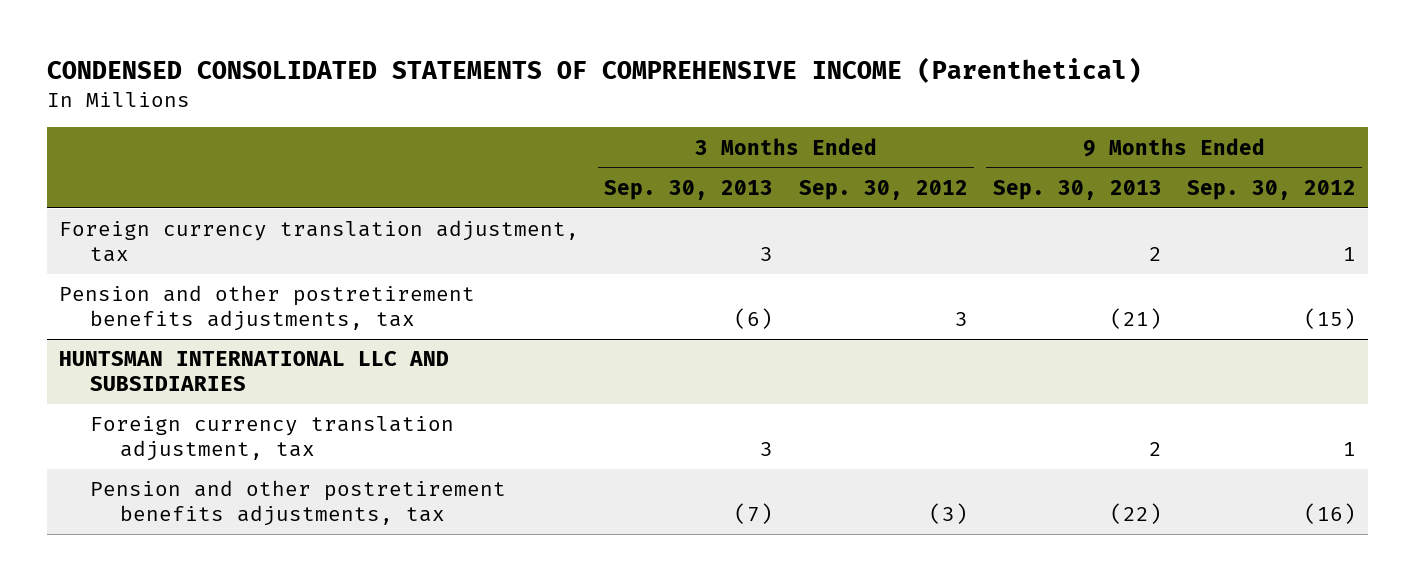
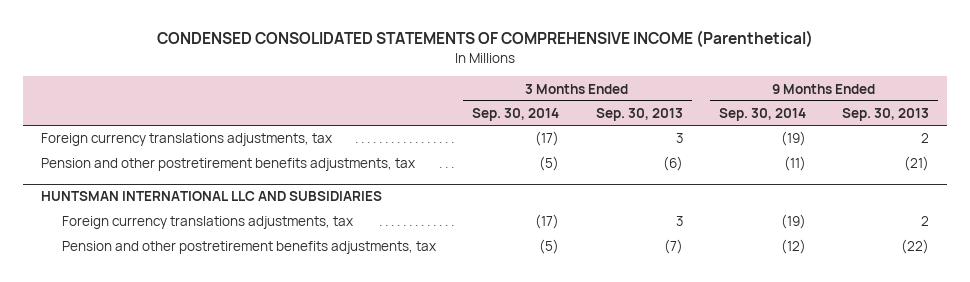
[798,179,968,200] Sep. 30, 2012 -> none
[1186,179,1356,200] Sep. 30, 2012 -> none
none -> [472,108,560,122] Sep. 30, 2014
none -> [718,108,806,122] Sep. 30, 2014
[59,220,580,263] Foreign currency translation adjustment, tax -> [41,133,333,147] Foreign currency translations adjustments, tax
[89,416,454,462] Foreign currency translation adjustment, tax -> [62,216,354,230] Foreign currency translations adjustments, tax

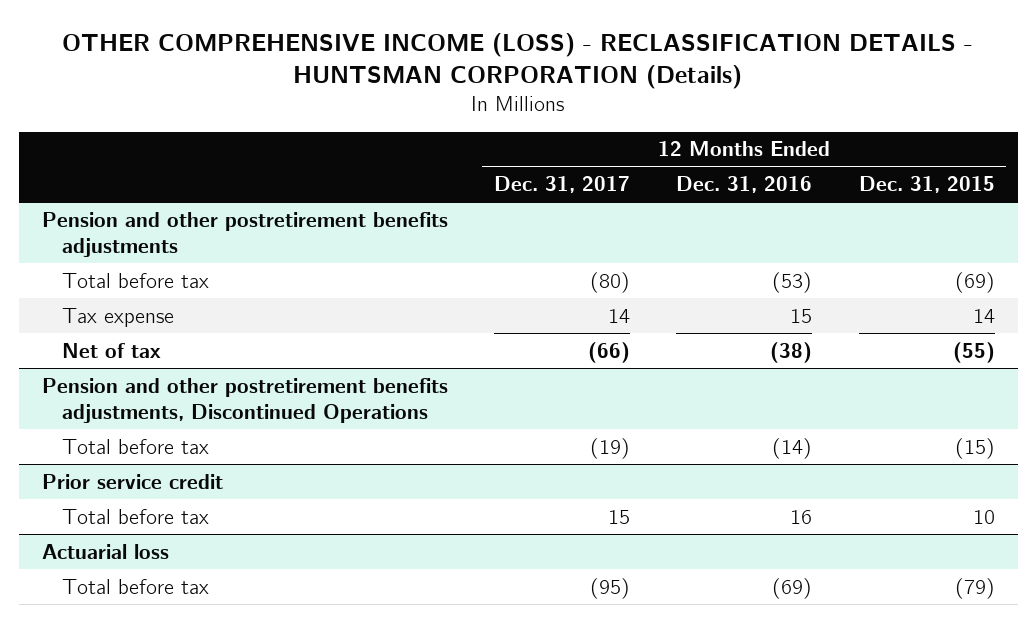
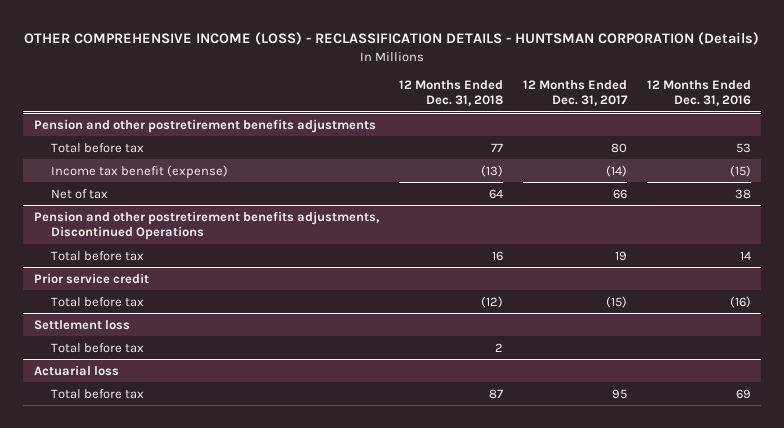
[858,176,995,194] Dec. 31, 2015 -> none
none -> [398,79,503,107] 12 Months Ended Dec. 31, 2018
[590,271,631,293] (80) -> [610,142,627,153] 80
[772,271,813,293] (53) -> [735,142,751,153] 53
[62,307,175,327] Tax expense -> [50,164,228,179] Income tax benefit (expense)
[608,308,631,323] 14 -> [605,164,627,177] (14)
[790,308,813,323] 15 -> [729,164,751,177] (15)
[588,341,631,363] (66) -> [612,188,627,199] 66
[770,341,813,363] (38) -> [734,188,751,199] 38
[590,437,631,459] (19) -> [614,250,627,261] 19
[772,437,813,459] (14) -> [739,250,751,260] 14
[608,509,631,524] 15 -> [605,295,627,308] (15)
[790,509,813,524] 16 -> [729,295,751,308] (16)
none -> [33,319,130,330] Settlement loss
none -> [50,342,144,353] Total before tax
[590,577,631,599] (95) -> [611,388,627,399] 95
[772,577,813,599] (69) -> [735,388,751,399] 69

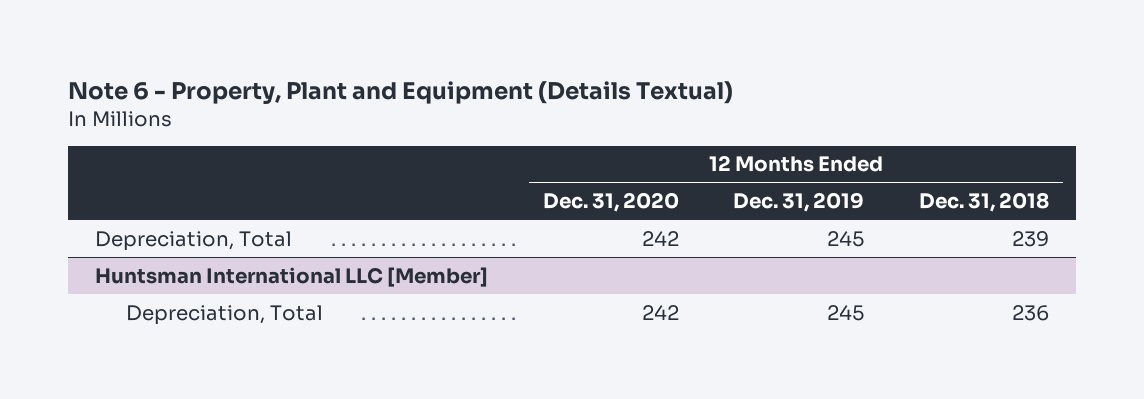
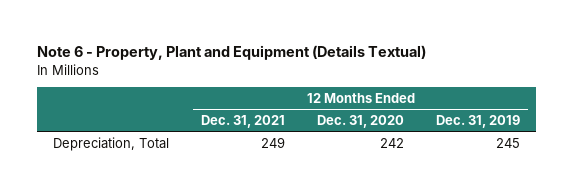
[918,192,1049,213] Dec. 31, 2018 -> none
none -> [201,114,286,128] Dec. 31, 2021
[95,266,489,287] Huntsman International LLC [Member] -> none
[126,304,324,325] Depreciation, Total -> none

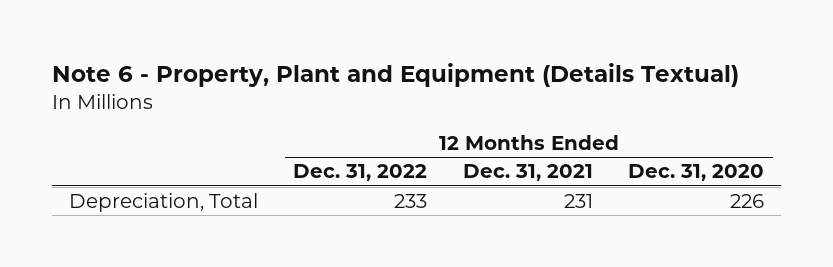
[435,114,520,128] Dec. 31, 2019 -> none
none -> [293,164,428,182] Dec. 31, 2022
[261,136,286,148] 249 -> [563,194,593,209] 231
[380,137,405,148] 242 -> [729,194,764,209] 226

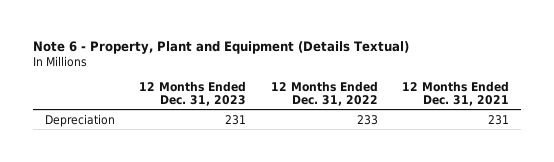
[627,164,764,182] Dec. 31, 2020 -> none
none -> [139,80,247,106] 12 Months Ended Dec. 31, 2023
[69,193,259,213] Depreciation, Total -> [45,113,116,127] Depreciation

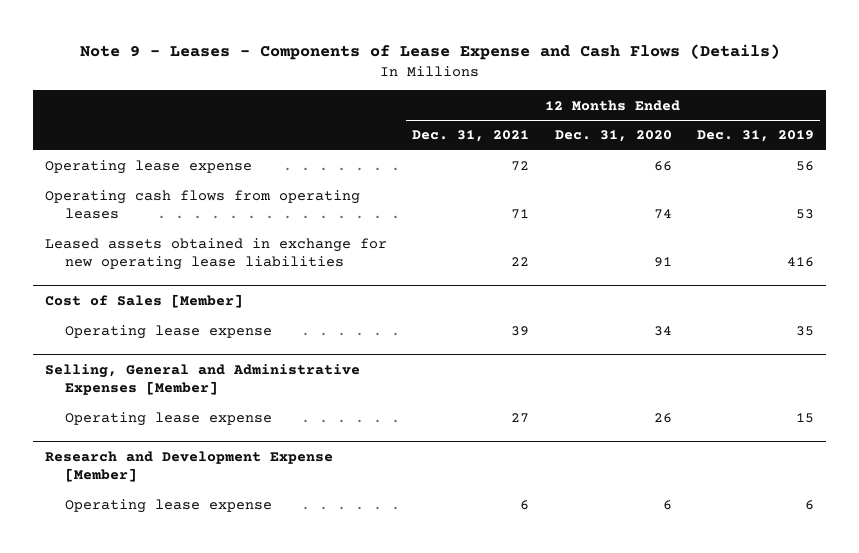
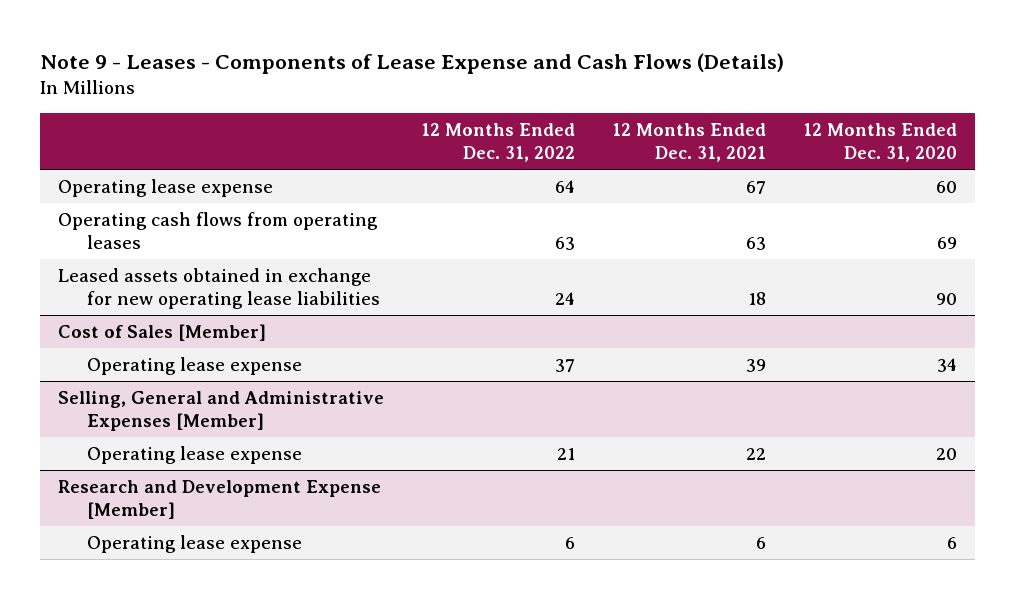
[696,130,814,143] Dec. 31, 2019 -> none
none -> [421,122,576,163] 12 Months Ended Dec. 31, 2022
[511,161,530,172] 72 -> [745,180,766,194] 67
[653,161,672,172] 66 -> [935,180,957,193] 60
[511,209,530,220] 71 -> [745,237,766,251] 63
[653,209,672,220] 74 -> [936,237,957,250] 69
[511,257,530,267] 22 -> [747,292,766,306] 18
[653,257,672,268] 91 -> [935,293,957,306] 90
[511,413,530,424] 27 -> [745,447,766,460] 22
[653,413,672,424] 26 -> [935,447,957,460] 20

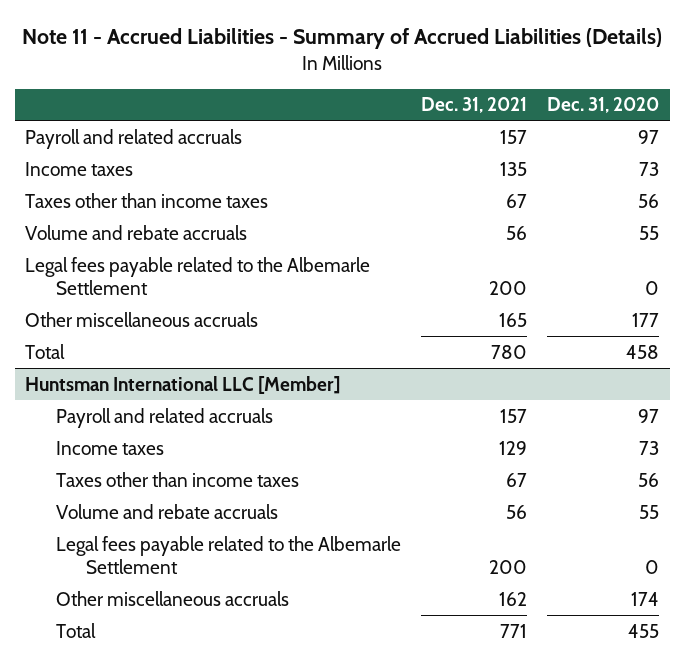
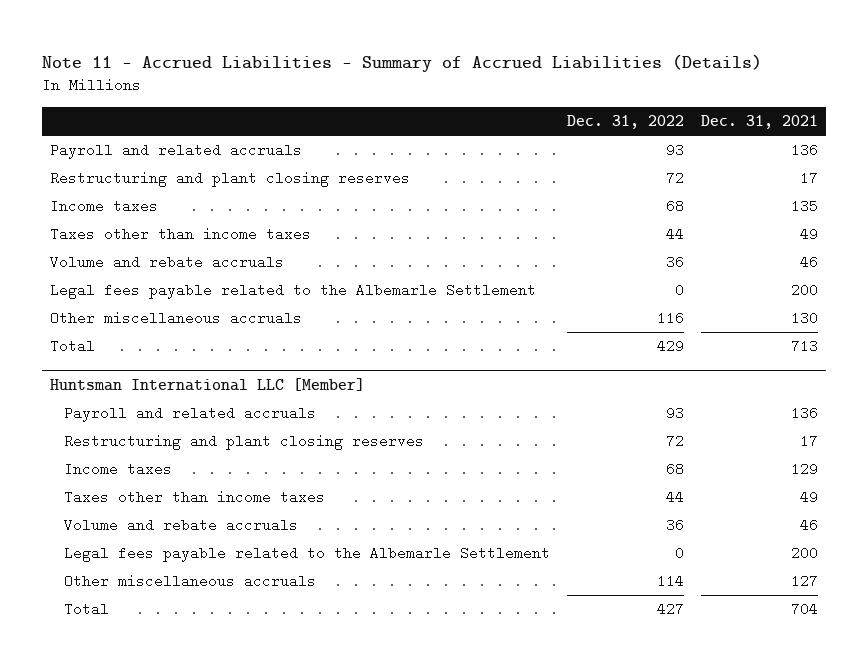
[547,97,660,114] Dec. 31, 2020 -> none
none -> [567,115,685,130] Dec. 31, 2022
[499,129,527,144] 157 -> [790,143,818,158] 136
none -> [50,171,411,188] Restructuring and plant closing reserves
[505,193,527,208] 67 -> [799,227,818,242] 49
[505,225,527,240] 56 -> [799,255,818,270] 46
[498,312,527,327] 165 -> [790,311,818,326] 130
[490,344,527,359] 780 -> [790,339,818,354] 713
[499,408,527,423] 157 -> [790,406,818,421] 136
none -> [64,434,425,451] Restructuring and plant closing reserves
[505,472,527,487] 67 -> [799,490,818,505] 49
[505,504,527,519] 56 -> [799,518,818,533] 46
[498,591,527,606] 162 -> [790,574,818,589] 127
[499,623,527,638] 771 -> [790,602,818,617] 704

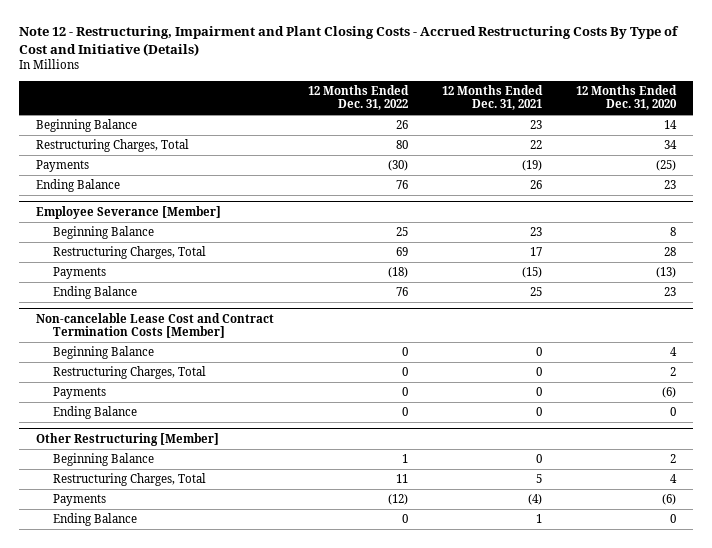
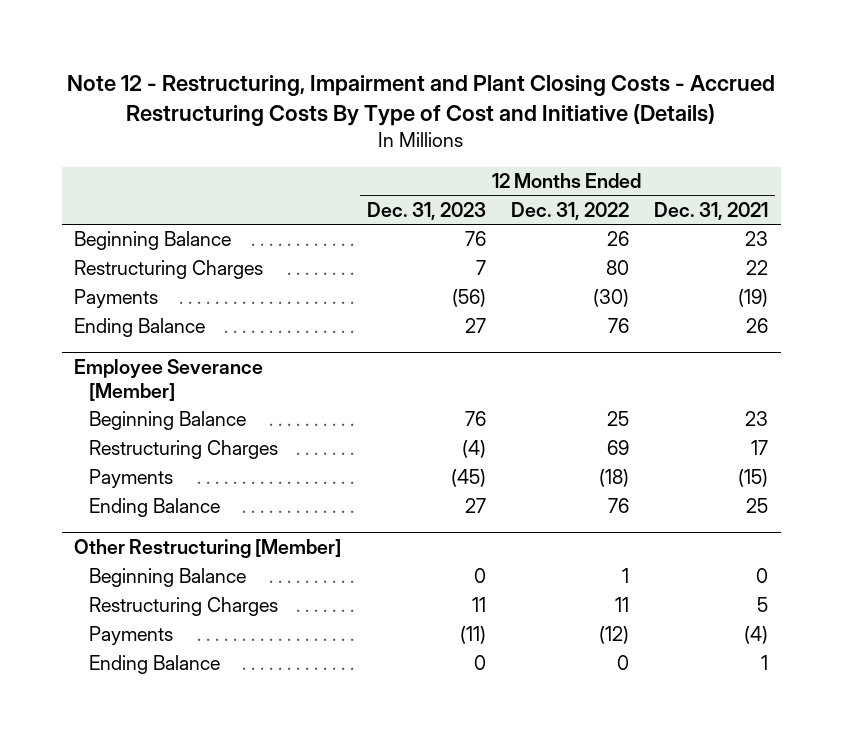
[575,85,677,111] 12 Months Ended Dec. 31, 2020 -> none
none -> [366,201,486,220] Dec. 31, 2023
[35,139,189,153] Restructuring Charges, Total -> [74,260,264,280] Restructuring Charges
[52,246,206,260] Restructuring Charges, Total -> [89,440,279,460] Restructuring Charges
[35,312,274,339] Non-cancelable Lease Cost and Contract Termination Costs [Member] -> none
[52,346,154,360] Beginning Balance -> none
[52,366,206,380] Restructuring Charges, Total -> none
[52,387,106,400] Payments -> none
[52,406,137,420] Ending Balance -> none
[52,473,206,487] Restructuring Charges, Total -> [89,597,279,617] Restructuring Charges

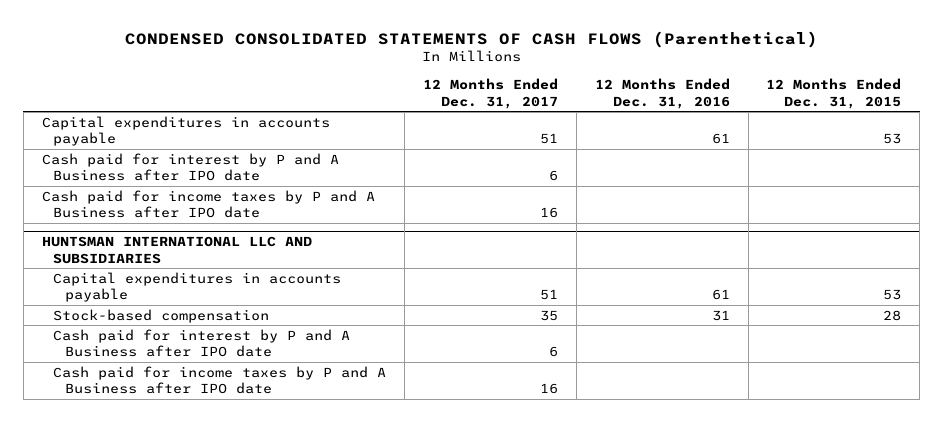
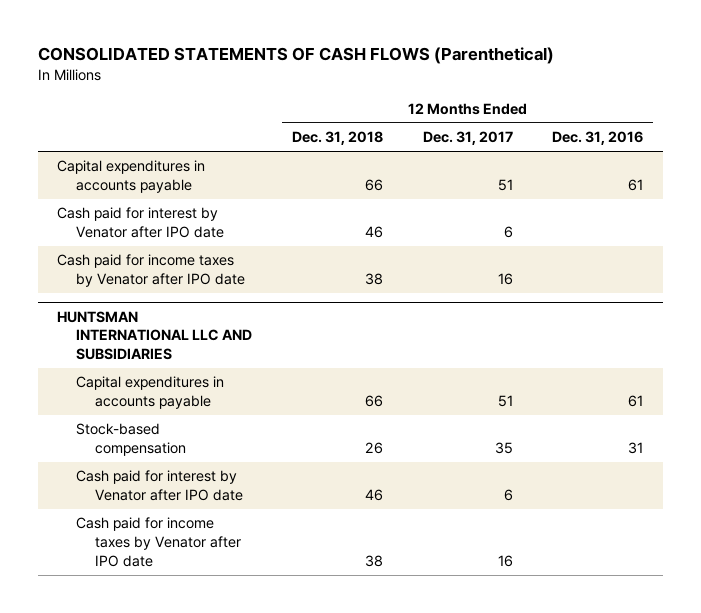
[124,30,818,48] CONDENSED CONSOLIDATED STATEMENTS OF CASH FLOWS (Parenthetical) -> [37,47,554,65] CONSOLIDATED STATEMENTS OF CASH FLOWS (Parenthetical)
[766,78,902,109] 12 Months Ended Dec. 31, 2015 -> none
none -> [292,131,384,146] Dec. 31, 2018
[41,152,339,182] Cash paid for interest by P and A Business after IPO date -> [57,207,225,239] Cash paid for interest by Venator after IPO date
[41,189,375,219] Cash paid for income taxes by P and A Business after IPO date -> [57,254,246,288] Cash paid for income taxes by Venator after IPO date
[53,328,351,358] Cash paid for interest by P and A Business after IPO date -> [76,470,244,502] Cash paid for interest by Venator after IPO date
[53,365,387,395] Cash paid for income taxes by P and A Business after IPO date -> [76,517,242,567] Cash paid for income taxes by Venator after IPO date

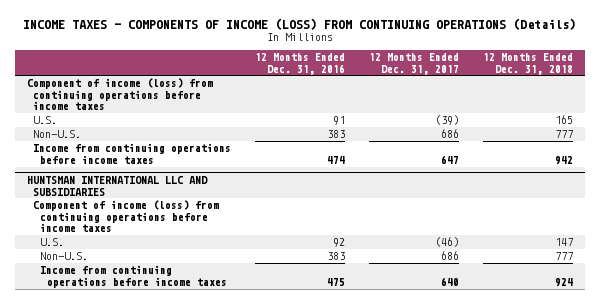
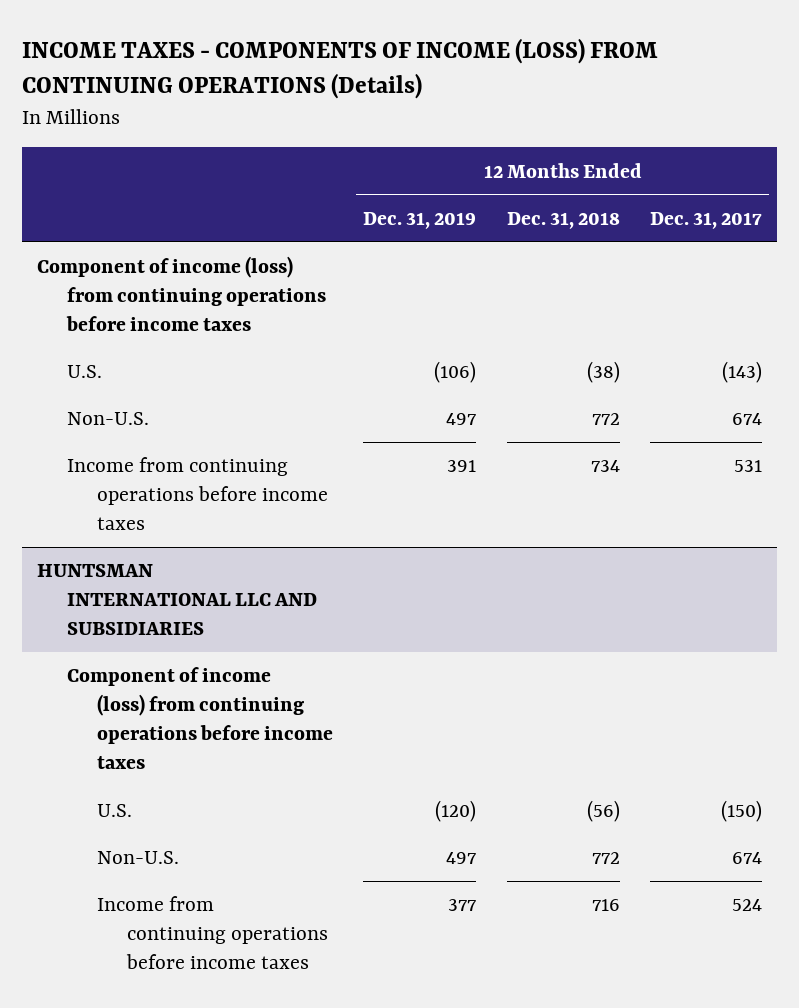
[255,52,346,75] 12 Months Ended Dec. 31, 2016 -> none
none -> [363,211,477,229] Dec. 31, 2019
[435,115,460,126] (39) -> [721,361,762,384] (143)
[554,115,573,125] 165 -> [586,361,620,384] (38)
[441,129,460,139] 686 -> [731,413,762,426] 674
[554,130,573,139] 777 -> [591,413,620,426] 772
[441,154,460,164] 647 -> [733,460,762,473] 531
[554,155,573,165] 942 -> [590,460,620,473] 734
[435,237,460,248] (46) -> [720,800,762,823] (150)
[554,238,573,247] 147 -> [586,800,620,823] (56)
[441,251,460,261] 686 -> [731,852,762,865] 674
[554,252,573,261] 777 -> [591,852,620,865] 772
[441,276,460,286] 640 -> [731,899,762,912] 524
[554,277,573,287] 924 -> [591,899,620,912] 716

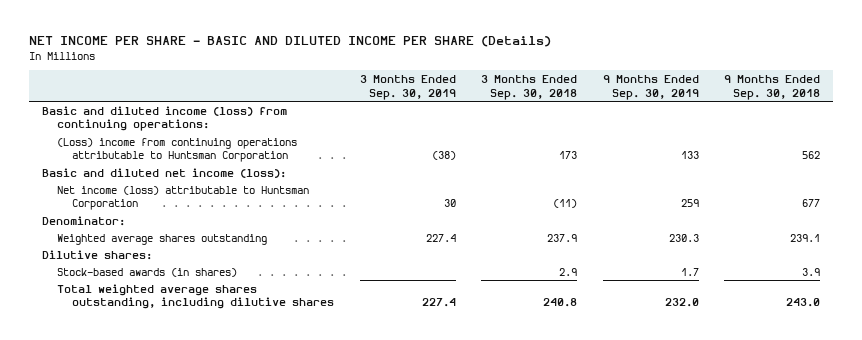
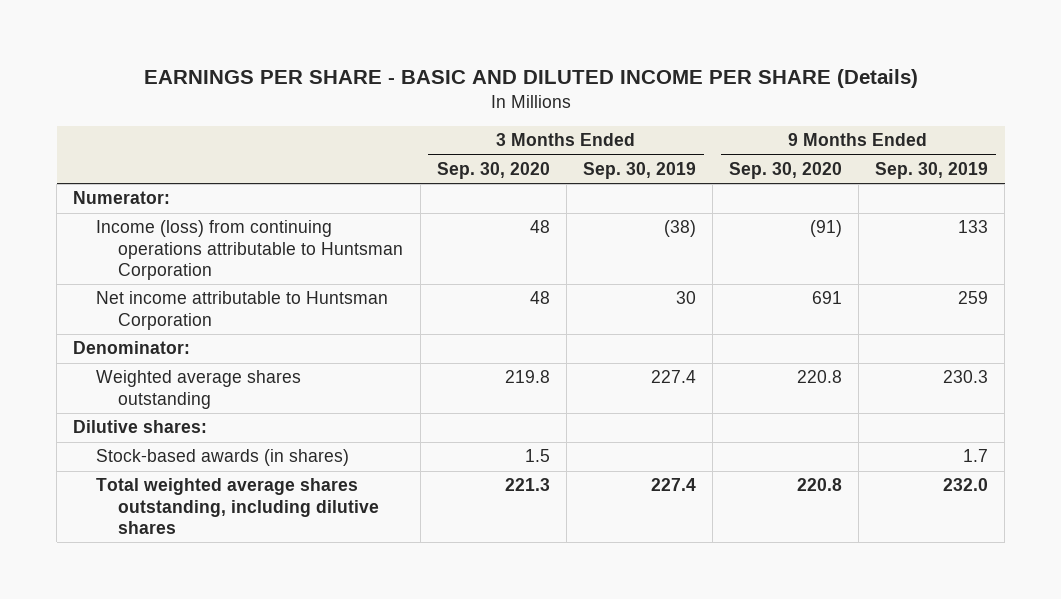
[28,36,551,48] NET INCOME PER SHARE - BASIC AND DILUTED INCOME PER SHARE (Details) -> [143,69,918,89] EARNINGS PER SHARE - BASIC AND DILUTED INCOME PER SHARE (Details)
[481,75,578,100] 3 Months Ended Sep. 30, 2018 -> none
[724,75,821,100] 9 Months Ended Sep. 30, 2018 -> none
none -> [436,161,550,179] Sep. 30, 2020
none -> [728,161,842,179] Sep. 30, 2020
[41,105,287,132] Basic and diluted income (loss) from continuing operations: -> none
[41,167,286,178] Basic and diluted net income (loss): -> none
none -> [73,191,171,205] Numerator:
[56,137,297,163] (Loss) income from continuing operations attributable to Huntsman Corporation -> [95,220,404,281] Income (loss) from continuing operations attributable to Huntsman Corporation
[56,185,309,211] Net income (loss) attributable to Huntsman Corporation -> [95,291,388,330] Net income attributable to Huntsman Corporation

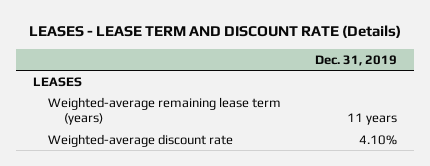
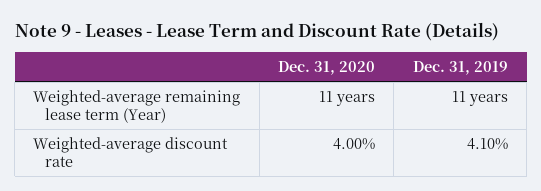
[28,25,401,39] LEASES - LEASE TERM AND DISCOUNT RATE (Details) -> [14,22,499,42] Note 9 - Leases - Lease Term and Discount Rate (Details)
none -> [278,60,376,75] Dec. 31, 2020
[32,76,82,87] LEASES -> none
[48,96,282,126] Weighted-average remaining lease term (years) -> [33,89,241,123] Weighted-average remaining lease term (Year)

